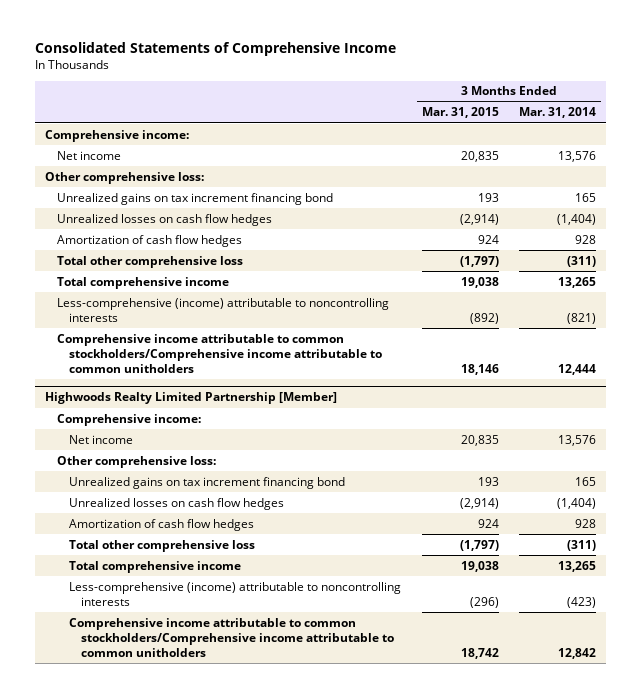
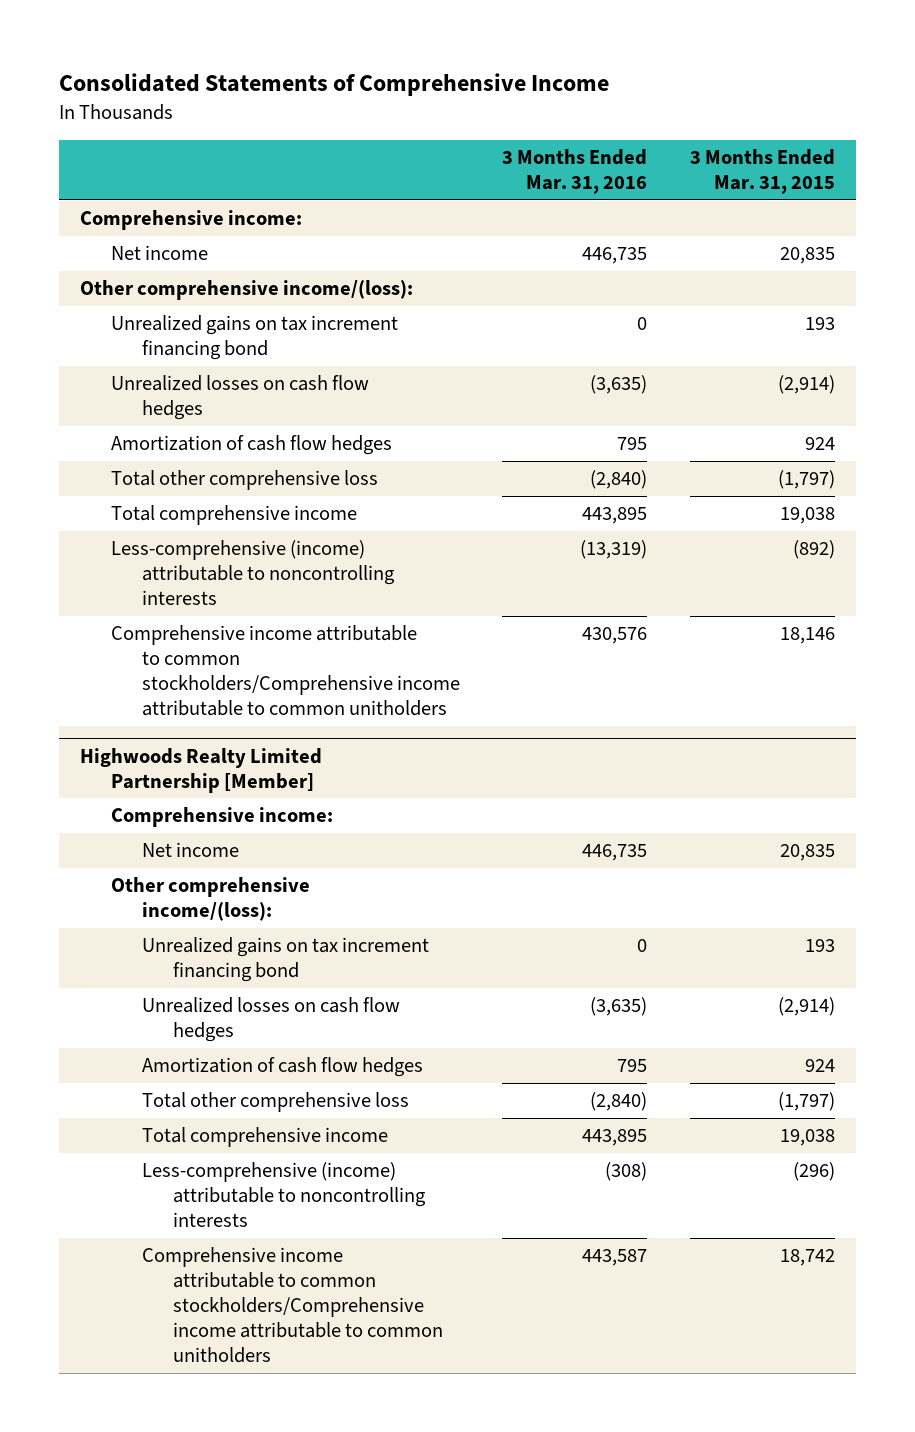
[519,107,597,119] Mar. 31, 2014 -> none
none -> [502,149,648,195] 3 Months Ended Mar. 31, 2016
[44,171,204,184] Other comprehensive loss: -> [80,280,414,301] Other comprehensive income/(loss):
[57,455,217,468] Other comprehensive loss: -> [111,877,311,922] Other comprehensive income/(loss):

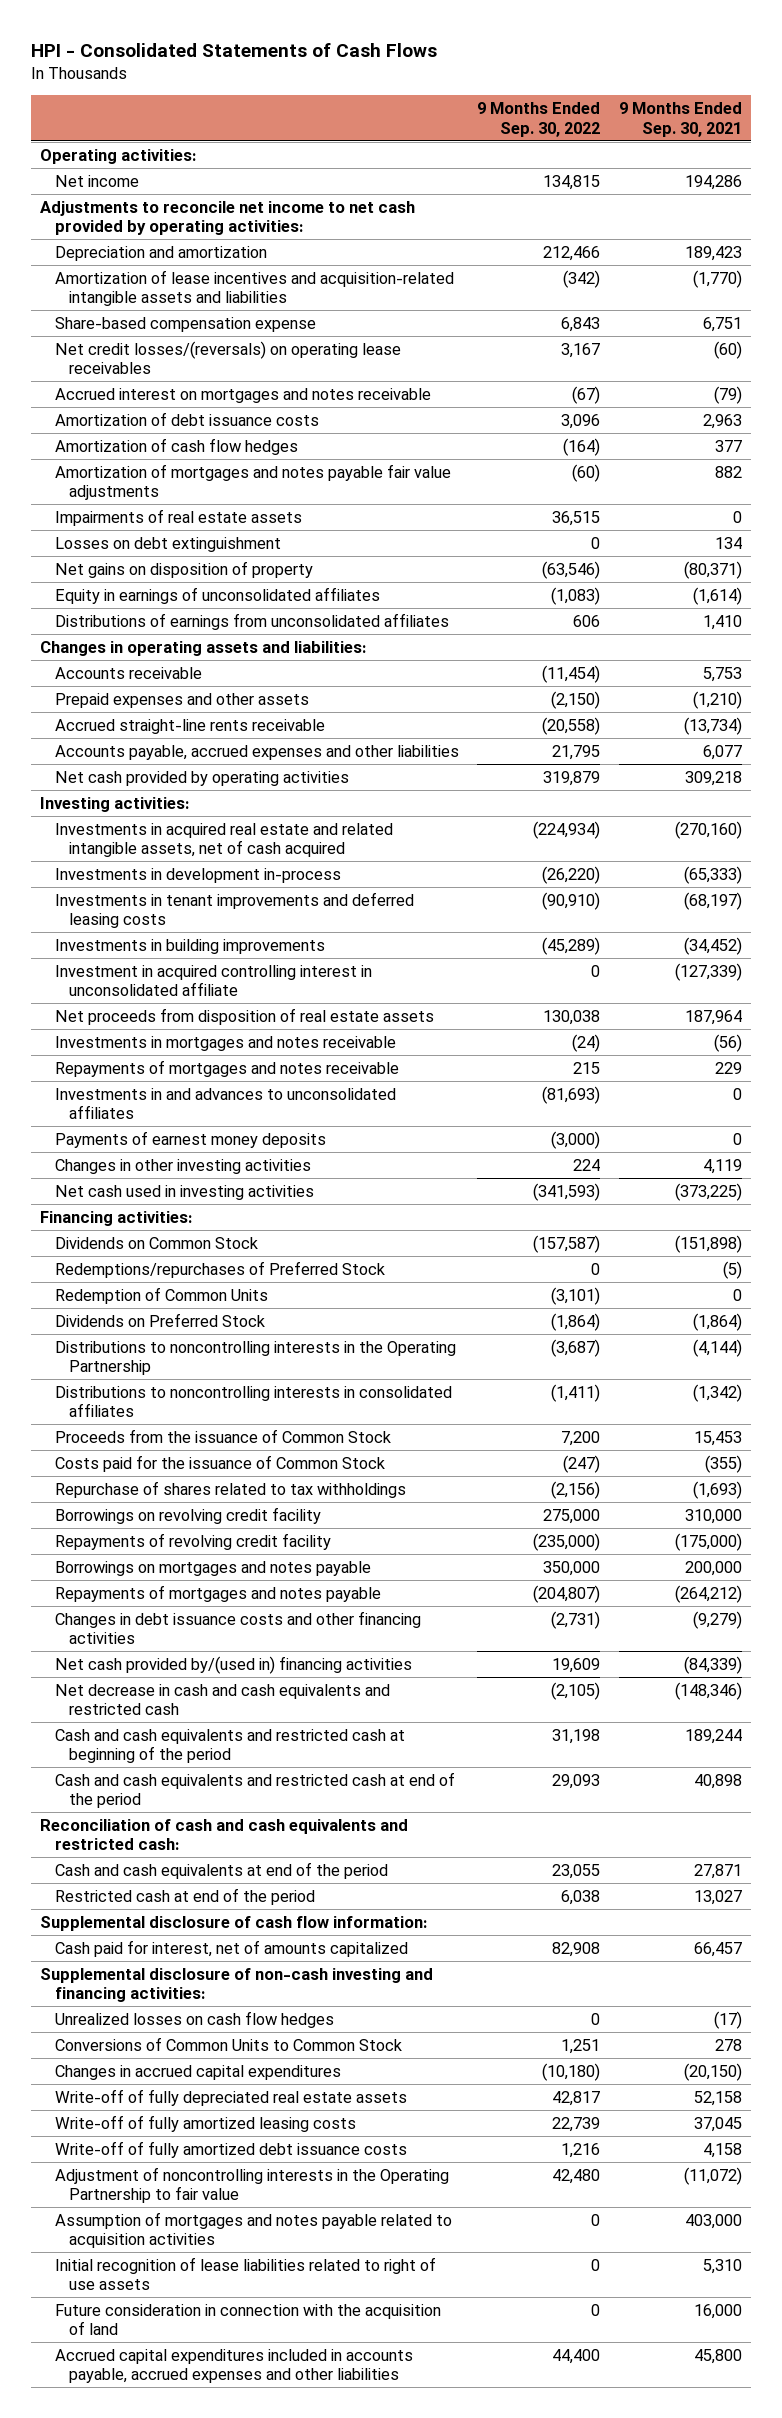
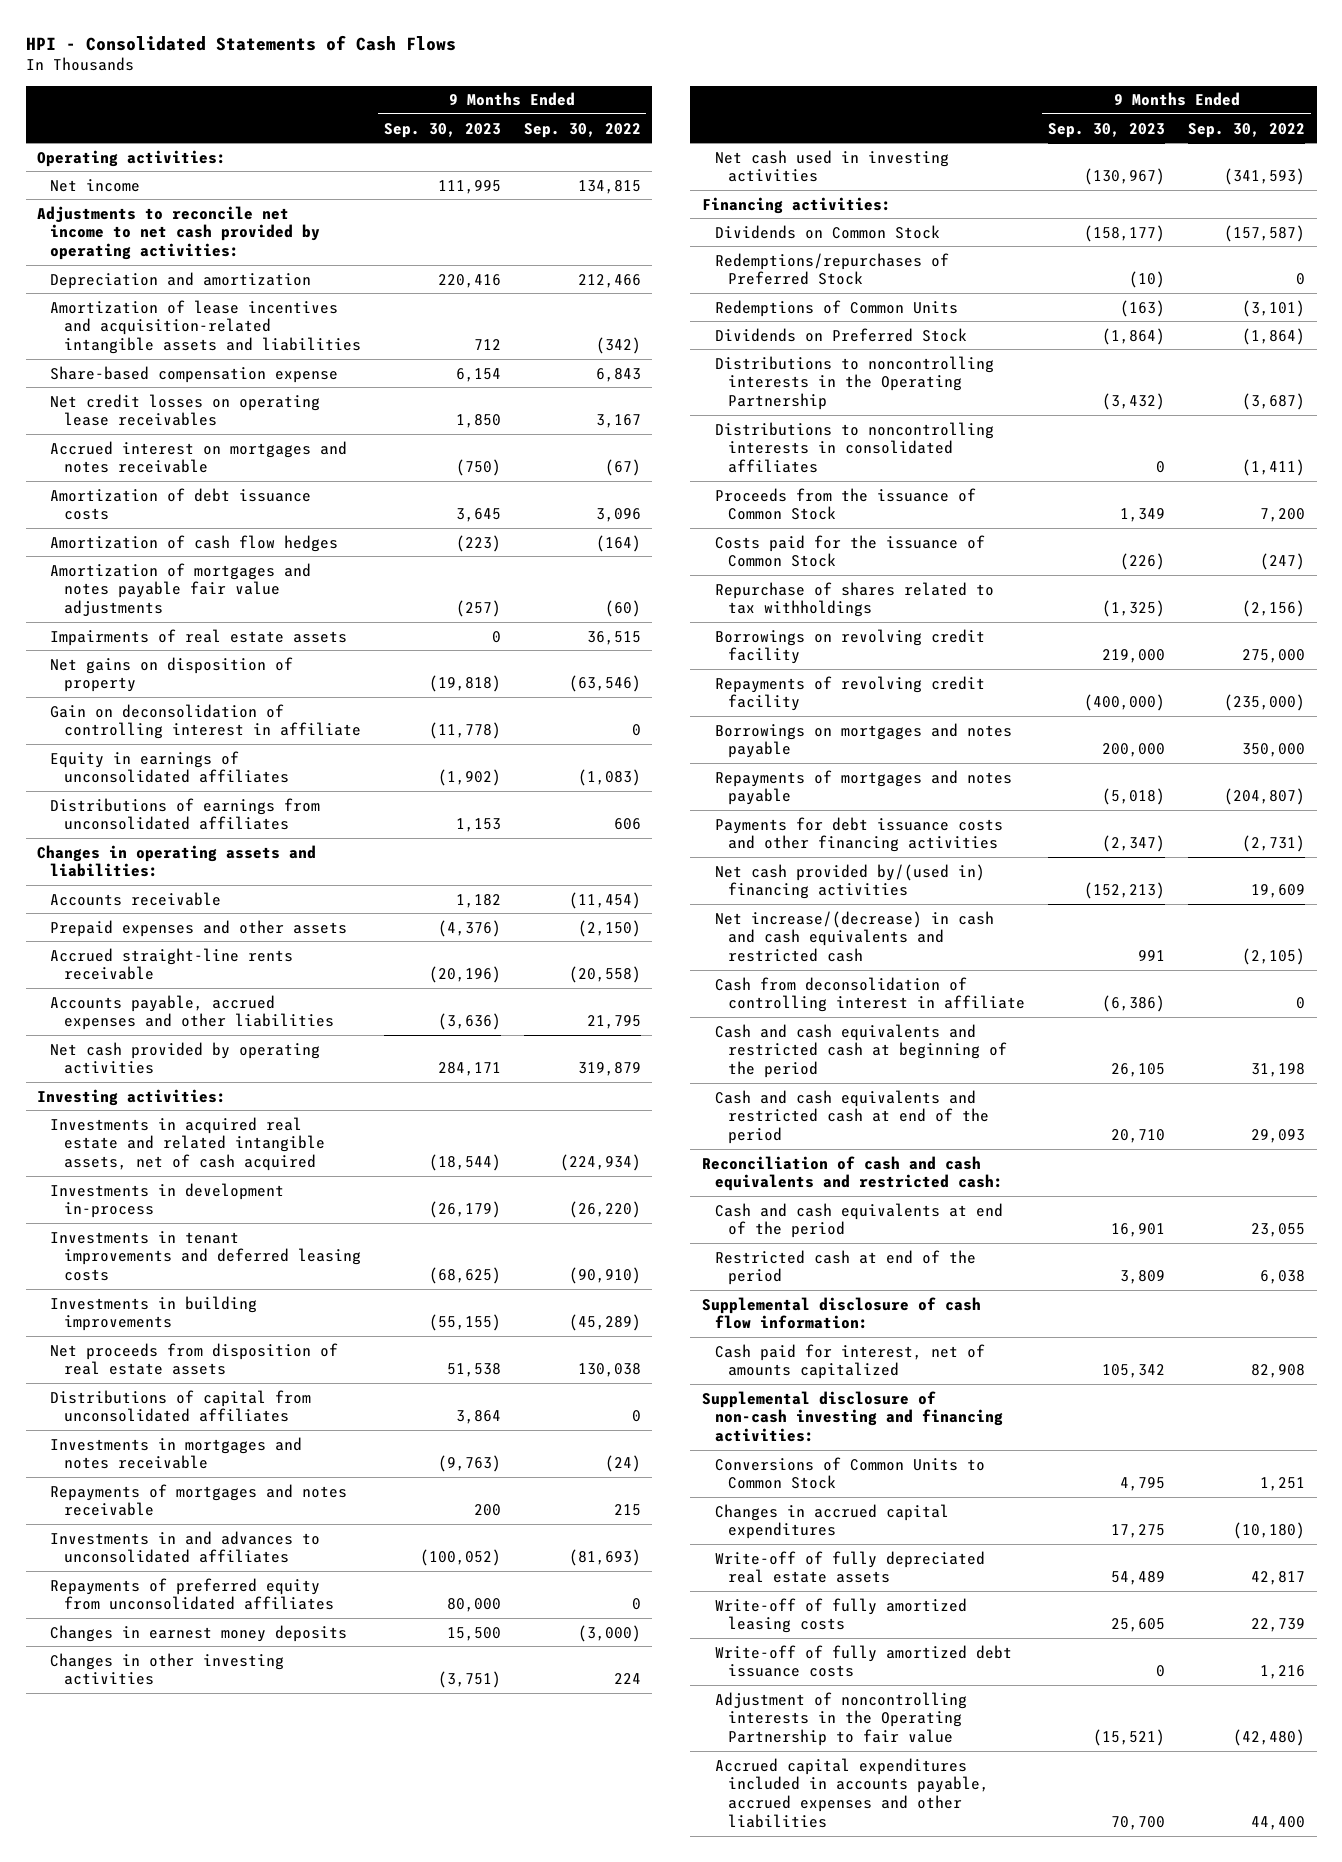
[618,102,742,137] 9 Months Ended Sep. 30, 2021 -> none
none -> [383,122,501,138] Sep. 30, 2023
[54,340,401,375] Net credit losses/(reversals) on operating lease receivables -> [50,393,321,427] Net credit losses on operating lease receivables
[54,536,281,552] Losses on debt extinguishment -> none
none -> [50,703,361,740] Gain on deconsolidation of controlling interest in affiliate
[54,964,372,997] Investment in acquired controlling interest in unconsolidated affiliate -> none
none -> [50,1389,312,1423] Distributions of capital from unconsolidated affiliates
none -> [50,1577,334,1611] Repayments of preferred equity from unconsolidated affiliates
[54,1130,326,1148] Payments of earnest money deposits -> [50,1624,348,1642] Changes in earnest money deposits
[54,1286,268,1304] Redemption of Common Units -> [715,299,959,317] Redemptions of Common Units
[54,1610,421,1645] Changes in debt issuance costs and other financing activities -> [715,816,1004,853] Payments for debt issuance costs and other financing activities
[54,1683,390,1716] Net decrease in cash and cash equivalents and restricted cash -> [715,910,995,963] Net increase/(decrease) in cash and cash equivalents and restricted cash
none -> [715,976,1026,1013] Cash from deconsolidation of controlling interest in affiliate
[54,2010,334,2028] Unrealized losses on cash flow hedges -> none
[54,2211,452,2249] Assumption of mortgages and notes payable related to acquisition activities -> none
[54,2256,436,2291] Initial recognition of lease liabilities related to right of use assets -> none
[54,2303,441,2336] Future consideration in connection with the acquisition of land -> none
[552,2168,601,2184] 42,480 -> [1233,1729,1306,1747] (42,480)

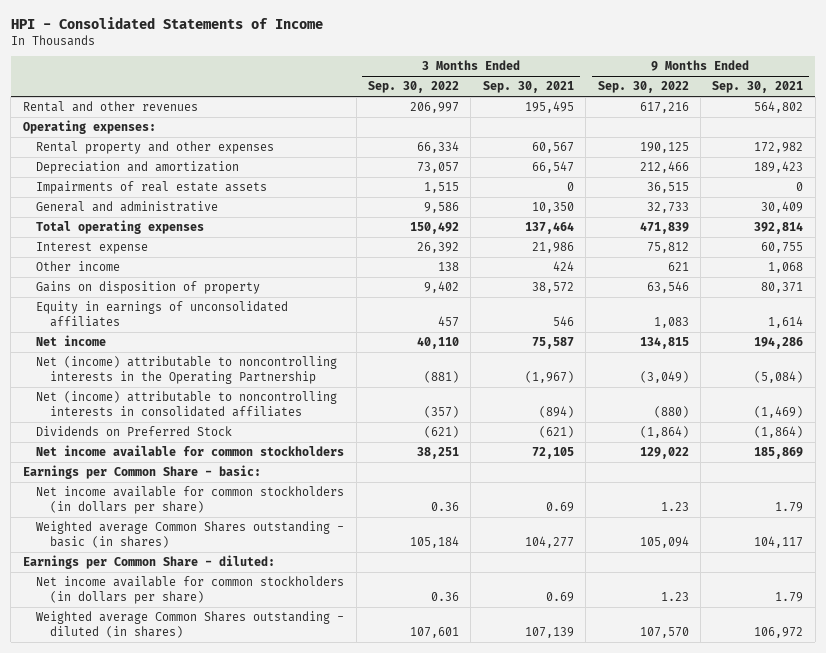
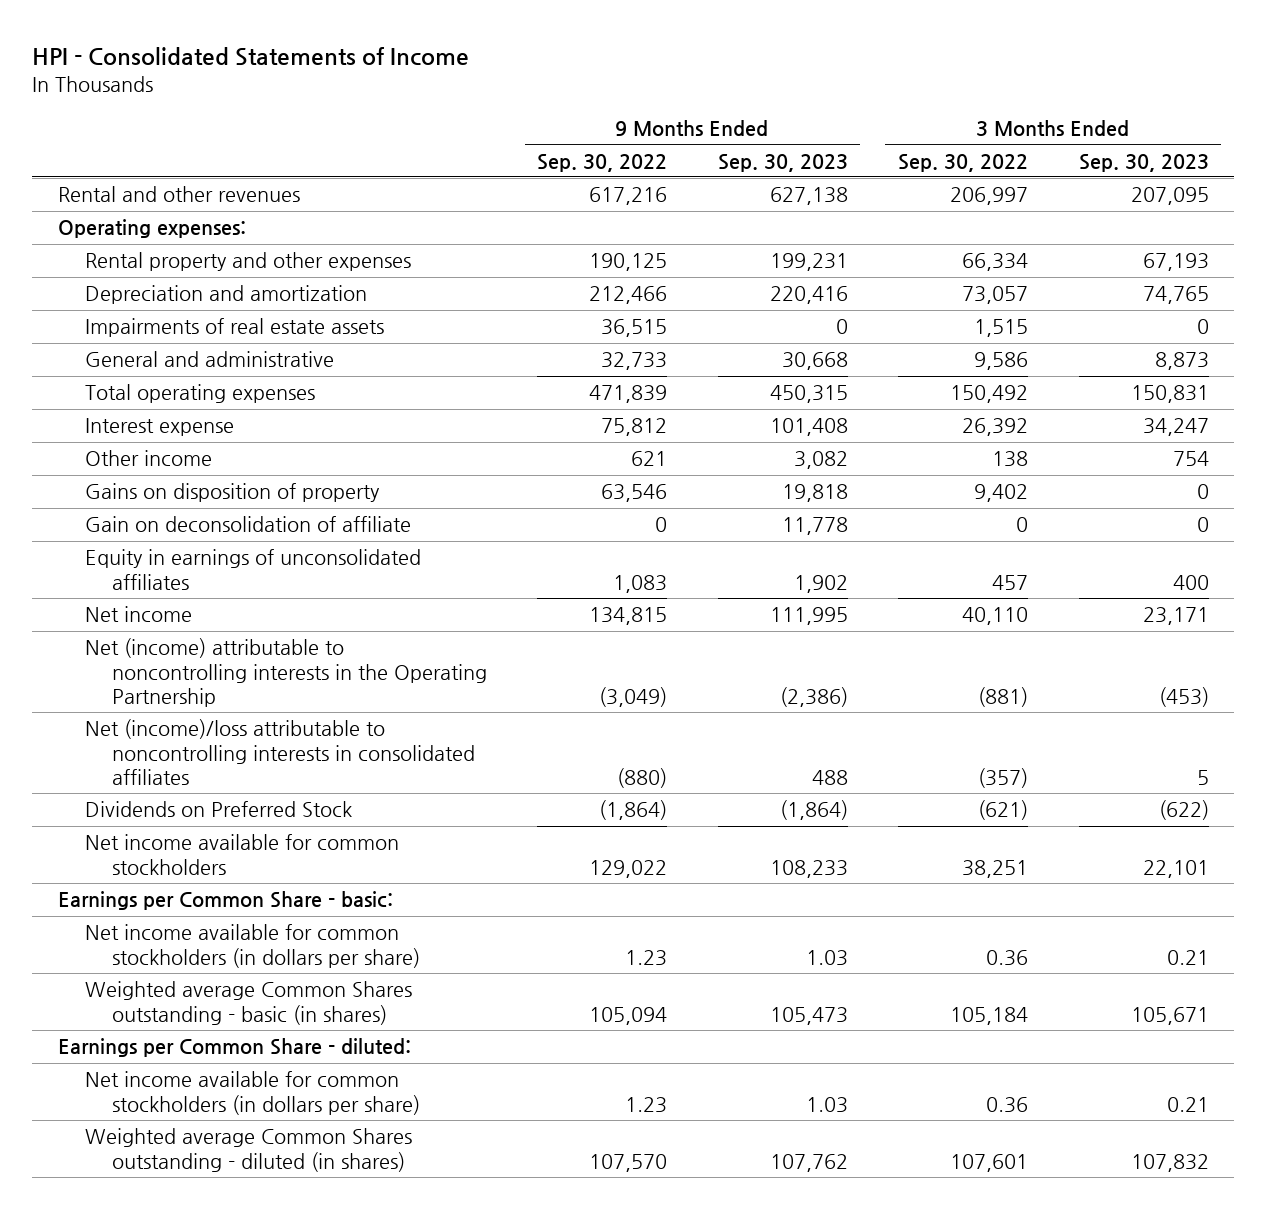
[482,81,574,94] Sep. 30, 2021 -> none
[712,81,804,94] Sep. 30, 2021 -> none
none -> [717,153,848,172] Sep. 30, 2023
none -> [1078,153,1209,172] Sep. 30, 2023
none -> [84,516,411,533] Gain on deconsolidation of affiliate
[36,391,338,418] Net (income) attributable to noncontrolling interests in consolidated affiliates -> [84,719,475,785] Net (income)/loss attributable to noncontrolling interests in consolidated affiliates

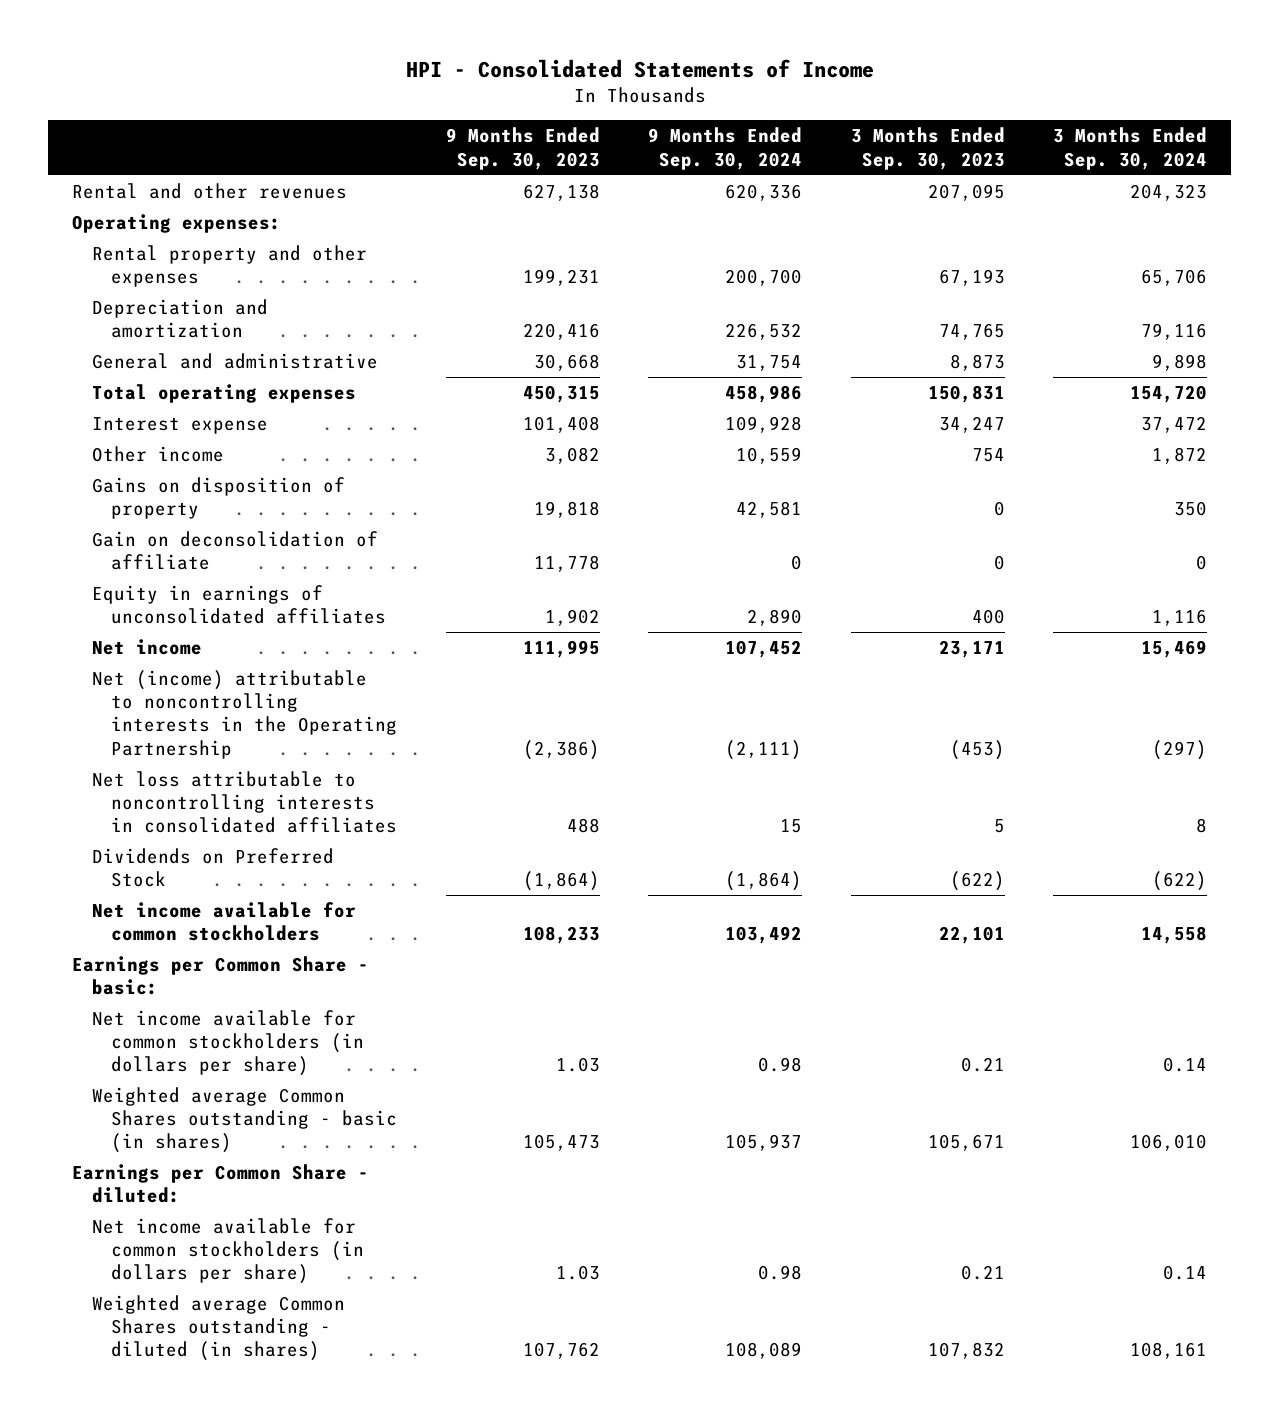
[537,153,668,172] Sep. 30, 2022 -> none
[898,153,1029,172] Sep. 30, 2022 -> none
none -> [648,127,803,170] 9 Months Ended Sep. 30, 2024
none -> [1053,127,1208,170] 3 Months Ended Sep. 30, 2024
[84,318,384,338] Impairments of real estate assets -> none
[84,719,475,785] Net (income)/loss attributable to noncontrolling interests in consolidated affiliates -> [91,771,397,834] Net loss attributable to noncontrolling interests in consolidated affiliates

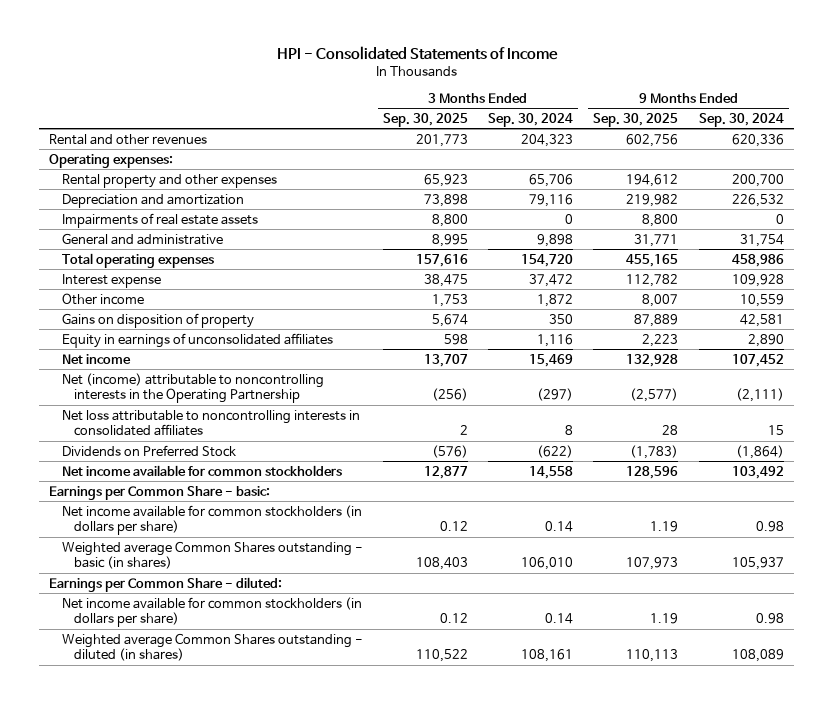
[445,127,600,170] 9 Months Ended Sep. 30, 2023 -> none
[850,127,1005,170] 3 Months Ended Sep. 30, 2023 -> none
none -> [382,112,468,127] Sep. 30, 2025
none -> [593,112,679,127] Sep. 30, 2025
none -> [61,212,258,228] Impairments of real estate assets
[91,531,378,571] Gain on deconsolidation of affiliate -> none

